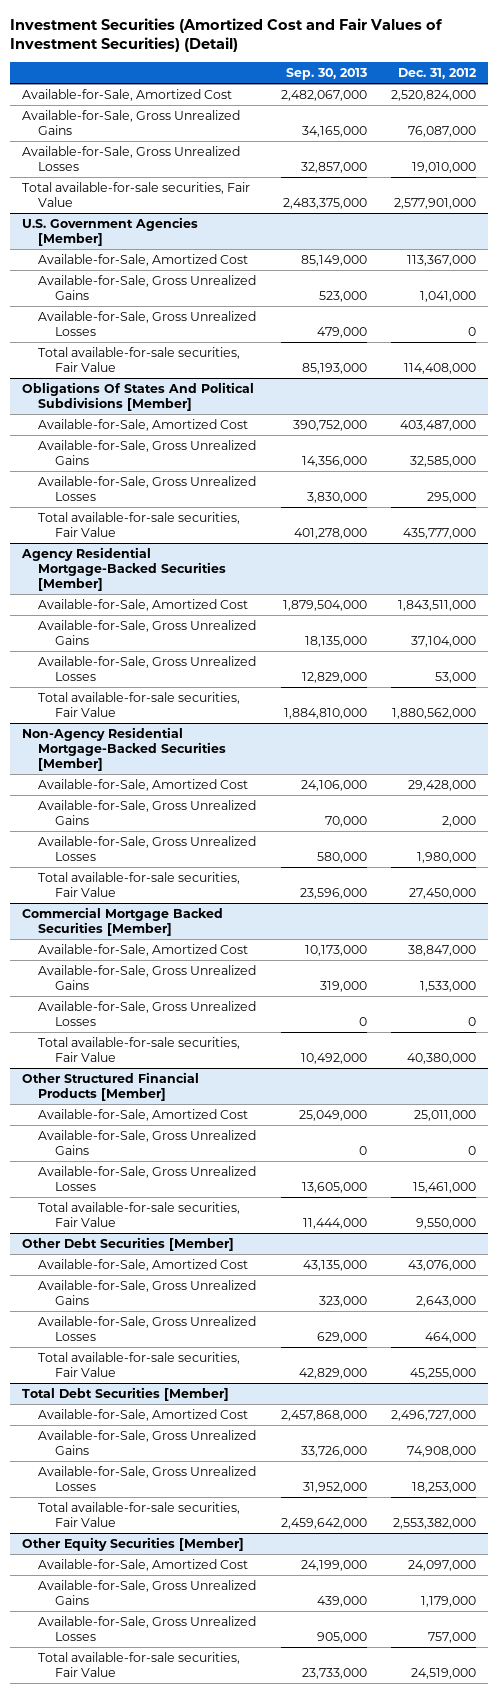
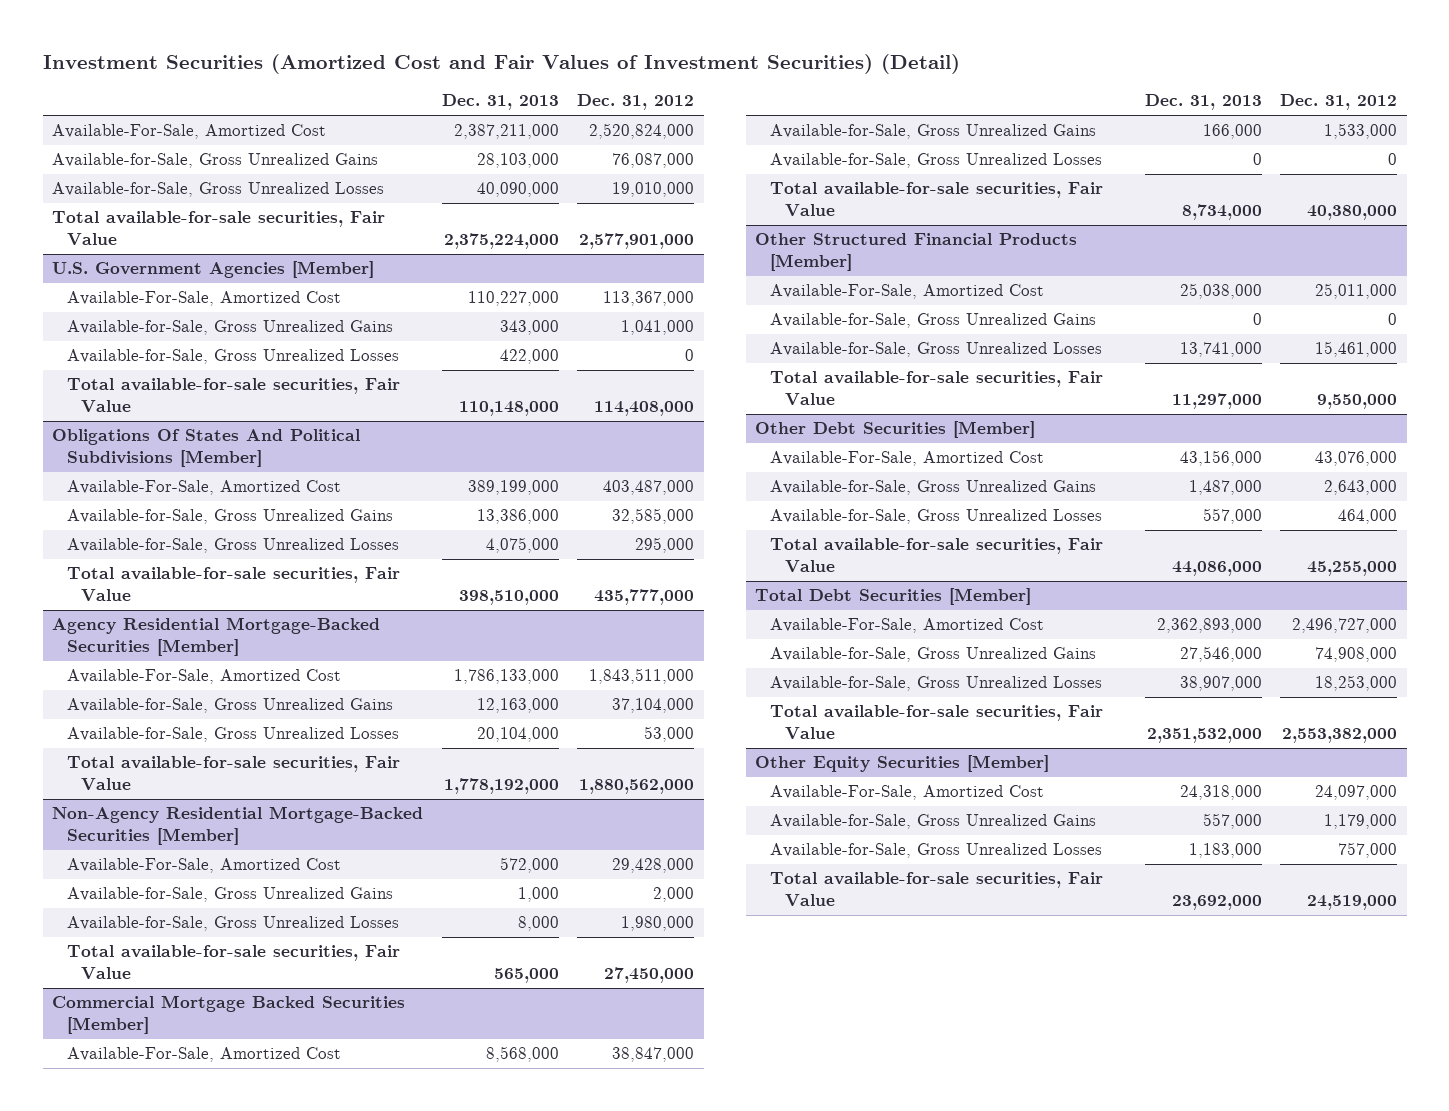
[285,67,367,80] Sep. 30, 2013 -> none
none -> [441,94,559,111] Dec. 31, 2013
[22,89,233,102] Available-for-Sale, Amortized Cost -> [52,124,327,140] Available-For-Sale, Amortized Cost
[38,254,249,267] Available-for-Sale, Amortized Cost -> [66,291,341,307] Available-For-Sale, Amortized Cost
[38,419,249,432] Available-for-Sale, Amortized Cost -> [66,480,341,496] Available-For-Sale, Amortized Cost
[38,599,249,612] Available-for-Sale, Amortized Cost -> [66,669,341,685] Available-For-Sale, Amortized Cost
[38,779,249,792] Available-for-Sale, Amortized Cost -> [66,858,341,874] Available-For-Sale, Amortized Cost
[38,944,249,957] Available-for-Sale, Amortized Cost -> [66,1047,341,1063] Available-For-Sale, Amortized Cost
[38,1109,249,1122] Available-for-Sale, Amortized Cost -> [769,284,1044,300] Available-For-Sale, Amortized Cost
[38,1259,249,1272] Available-for-Sale, Amortized Cost -> [769,451,1044,467] Available-For-Sale, Amortized Cost
[38,1409,249,1422] Available-for-Sale, Amortized Cost -> [769,618,1044,634] Available-For-Sale, Amortized Cost
[38,1559,249,1572] Available-for-Sale, Amortized Cost -> [769,785,1044,801] Available-For-Sale, Amortized Cost

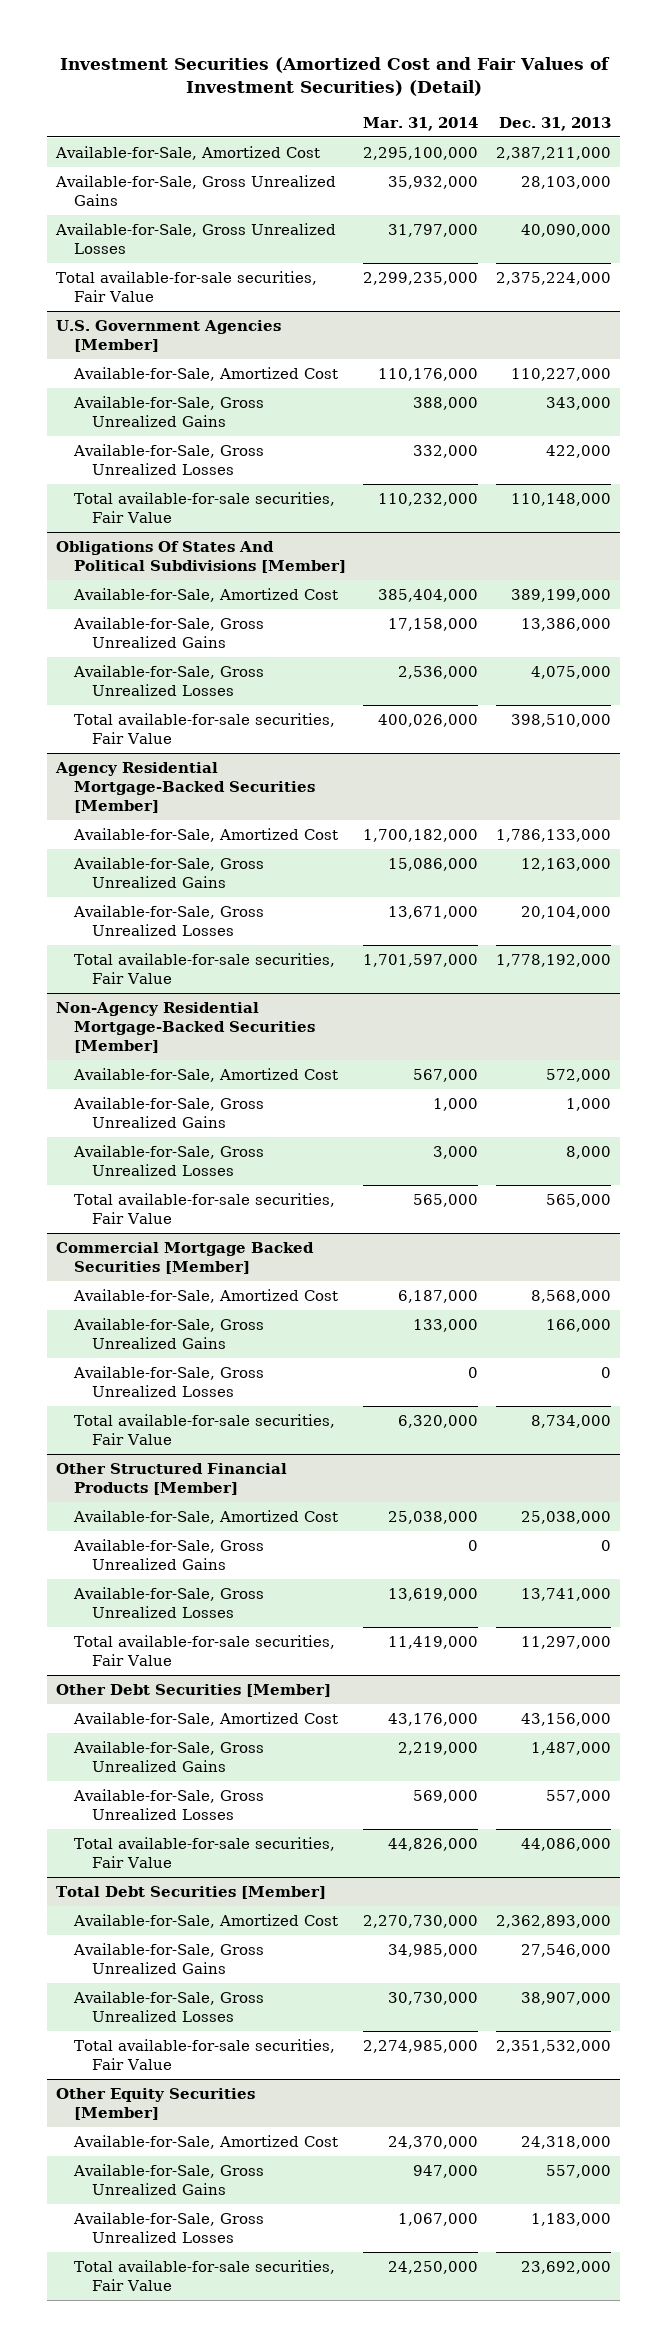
[577,94,695,111] Dec. 31, 2012 -> none
none -> [363,116,479,131] Mar. 31, 2014
[52,124,327,140] Available-For-Sale, Amortized Cost -> [55,145,321,160] Available-for-Sale, Amortized Cost
[66,291,341,307] Available-For-Sale, Amortized Cost -> [72,366,338,381] Available-for-Sale, Amortized Cost
[66,480,341,496] Available-For-Sale, Amortized Cost -> [72,587,338,602] Available-for-Sale, Amortized Cost
[66,669,341,685] Available-For-Sale, Amortized Cost -> [72,827,338,842] Available-for-Sale, Amortized Cost
[66,858,341,874] Available-For-Sale, Amortized Cost -> [72,1067,338,1082] Available-for-Sale, Amortized Cost
[66,1047,341,1063] Available-For-Sale, Amortized Cost -> [72,1288,338,1303] Available-for-Sale, Amortized Cost
[769,284,1044,300] Available-For-Sale, Amortized Cost -> [72,1509,338,1524] Available-for-Sale, Amortized Cost
[769,451,1044,467] Available-For-Sale, Amortized Cost -> [72,1711,338,1726] Available-for-Sale, Amortized Cost
[769,618,1044,634] Available-For-Sale, Amortized Cost -> [72,1913,338,1928] Available-for-Sale, Amortized Cost
[769,785,1044,801] Available-For-Sale, Amortized Cost -> [72,2134,338,2149] Available-for-Sale, Amortized Cost

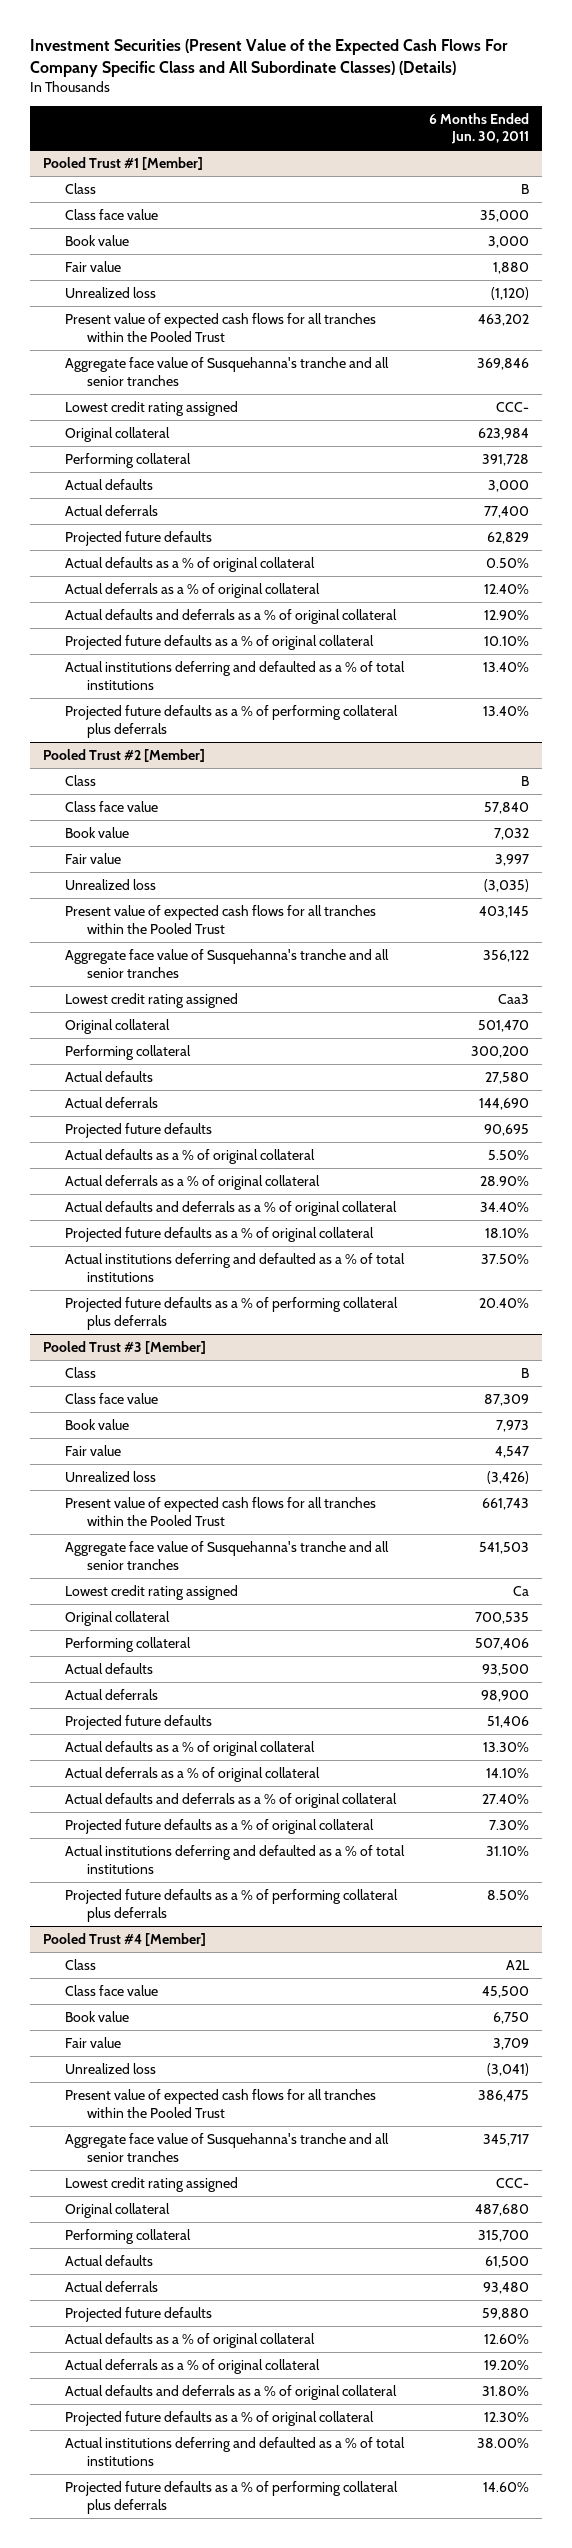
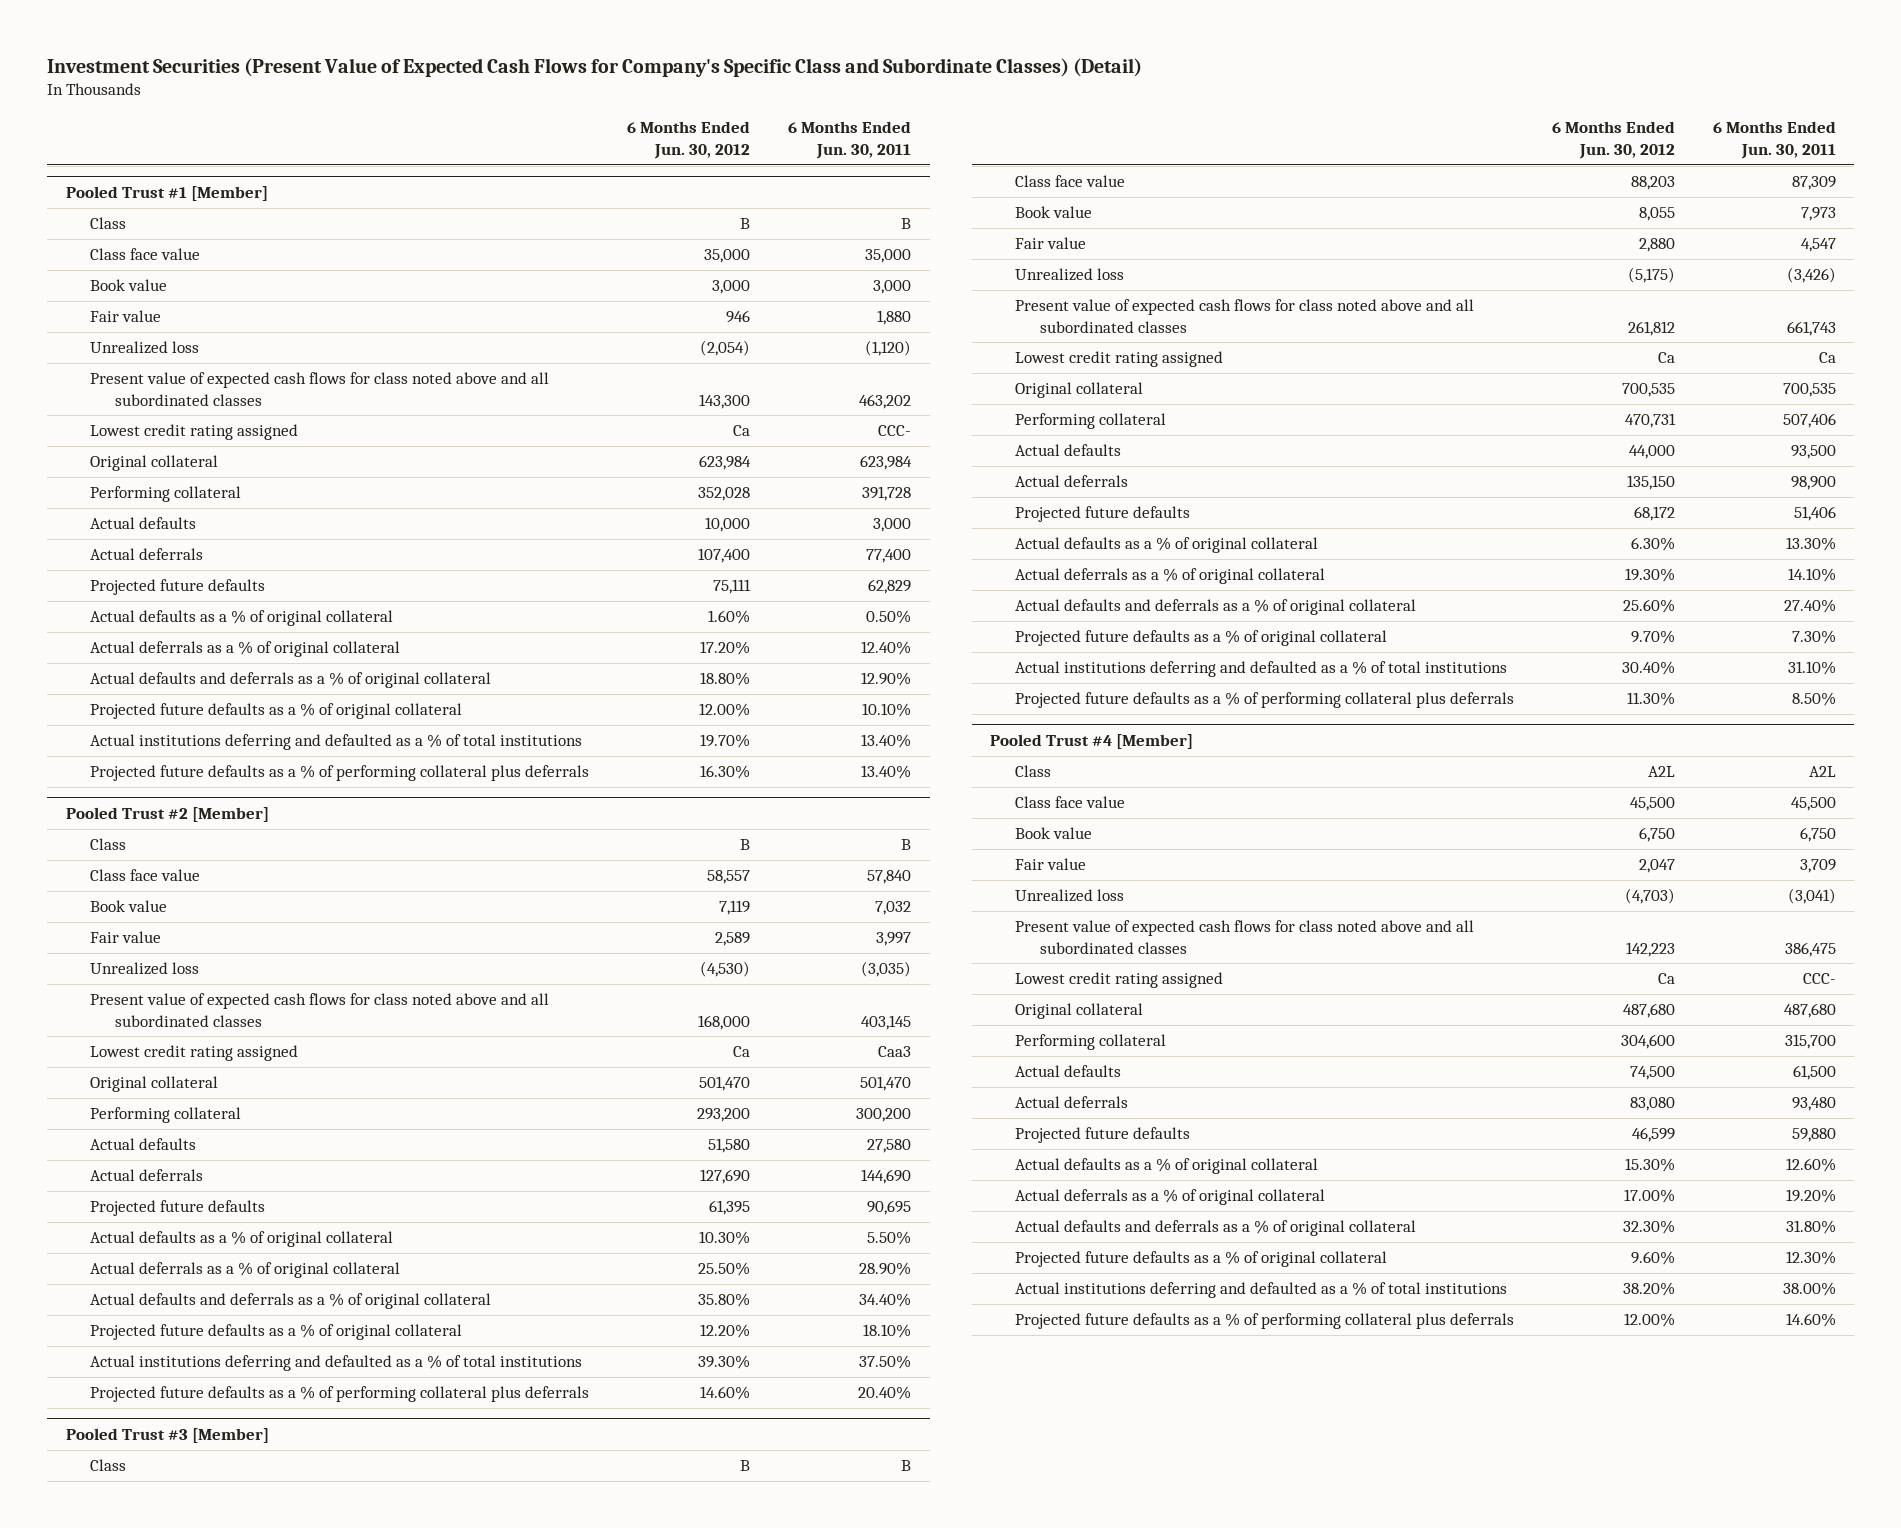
[29,39,508,77] Investment Securities (Present Value of the Expected Cash Flows For Company Specific Class and All Subordinate Classes) (Details) -> [46,57,1142,77] Investment Securities (Present Value of Expected Cash Flows for Company's Specific Class and Subordinate Classes) (Detail)
none -> [627,121,751,159] 6 Months Ended Jun. 30, 2012
[64,357,389,386] Aggregate face value of Susquehanna's tranche and all senior tranches -> none
[64,313,376,342] Present value of expected cash flows for all tranches within the Pooled Trust -> [90,372,550,406] Present value of expected cash flows for class noted above and all subordinated classes
[64,949,389,978] Aggregate face value of Susquehanna's tranche and all senior tranches -> none
[64,905,376,934] Present value of expected cash flows for all tranches within the Pooled Trust -> [90,993,550,1027] Present value of expected cash flows for class noted above and all subordinated classes
[64,1541,389,1570] Aggregate face value of Susquehanna's tranche and all senior tranches -> none
[64,1497,376,1526] Present value of expected cash flows for all tranches within the Pooled Trust -> [1015,299,1475,333] Present value of expected cash flows for class noted above and all subordinated classes
[64,2133,389,2162] Aggregate face value of Susquehanna's tranche and all senior tranches -> none
[64,2089,376,2118] Present value of expected cash flows for all tranches within the Pooled Trust -> [1015,920,1475,954] Present value of expected cash flows for class noted above and all subordinated classes

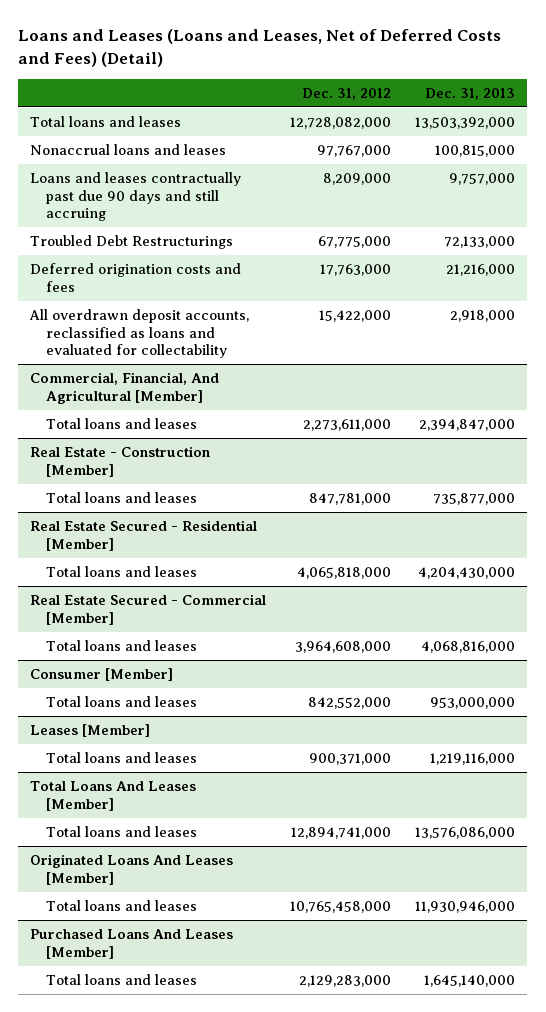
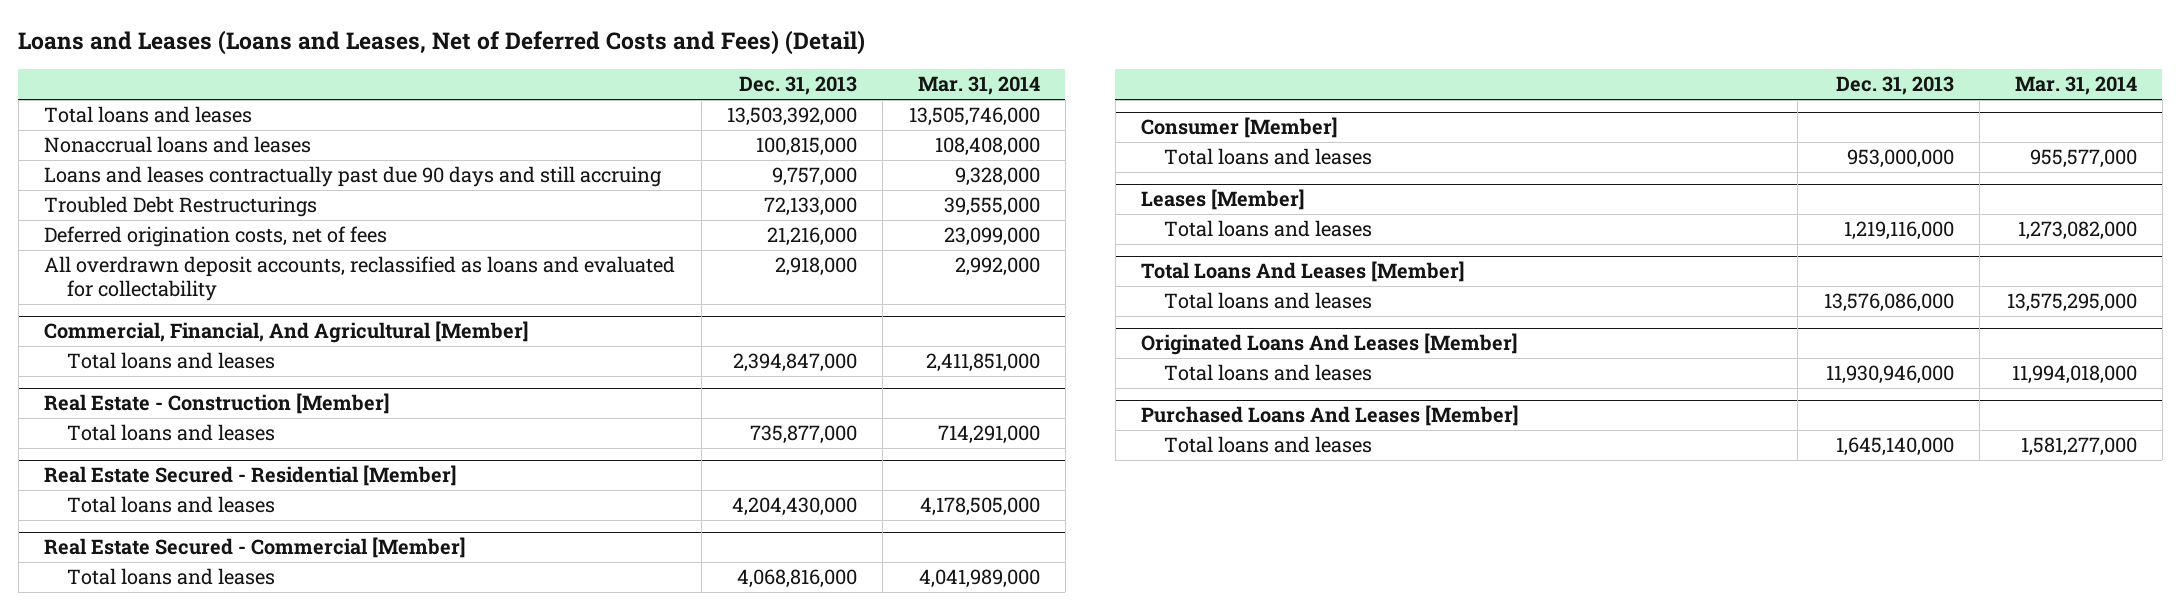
[302,87,392,100] Dec. 31, 2012 -> none
none -> [917,76,1040,96] Mar. 31, 2014
[30,263,242,292] Deferred origination costs and fees -> [44,226,388,248] Deferred origination costs, net of fees

